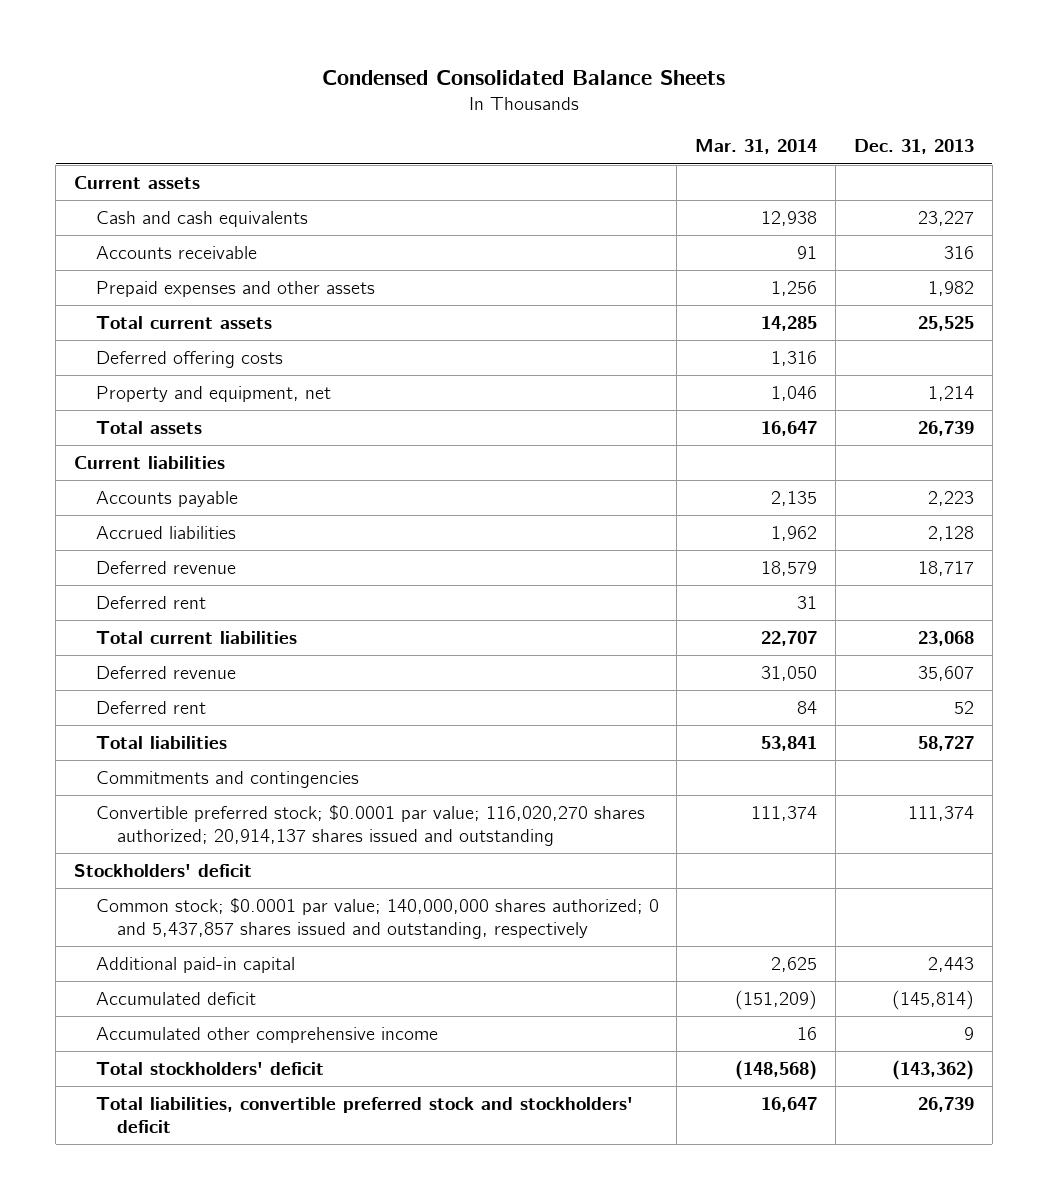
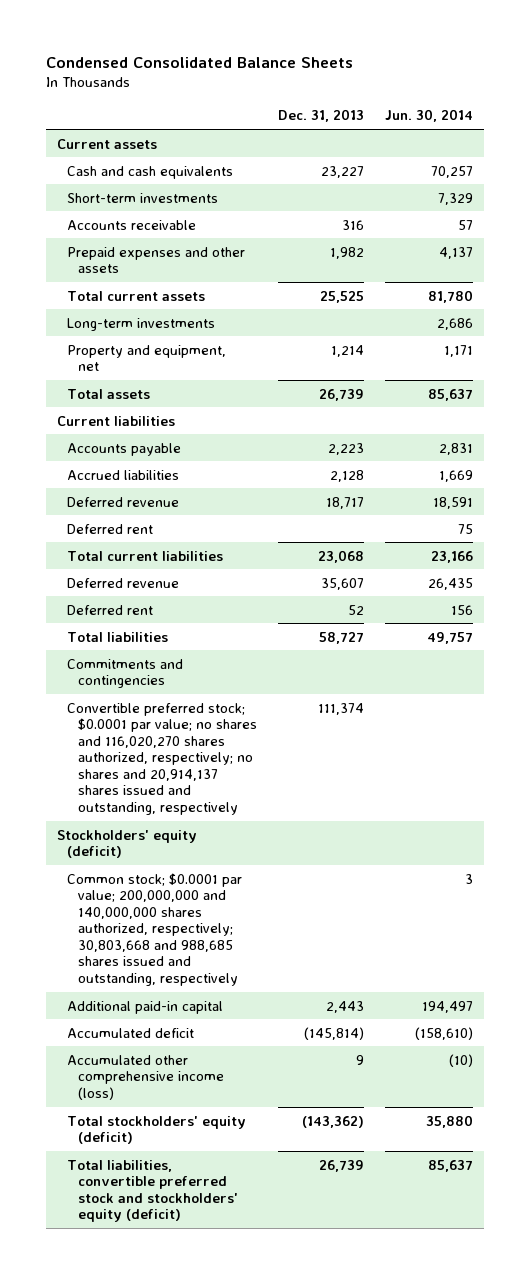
[695,139,818,155] Mar. 31, 2014 -> none
none -> [385,109,474,123] Jun. 30, 2014
none -> [67,192,219,203] Short-term investments
[95,350,283,368] Deferred offering costs -> none
none -> [67,317,216,331] Long-term investments
[95,804,645,847] Convertible preferred stock; $0.0001 par value; 116,020,270 shares authorized; 20,914,137 shares issued and outstanding -> [67,702,257,815] Convertible preferred stock; $0.0001 par value; no shares and 116,020,270 shares authorized, respectively; no shares and 20,914,137 shares issued and outstanding, respectively
[74,863,253,877] Stockholders' deficit -> [56,829,197,859] Stockholders' equity (deficit)
[95,897,659,940] Common stock; $0.0001 par value; 140,000,000 shares authorized; 0 and 5,437,857 shares issued and outstanding, respectively -> [67,872,243,986] Common stock; $0.0001 par value; 200,000,000 and 140,000,000 shares authorized, respectively; 30,803,668 and 988,685 shares issued and outstanding, respectively
[95,1026,438,1043] Accumulated other comprehensive income -> [67,1054,224,1100] Accumulated other comprehensive income (loss)
[95,1061,324,1075] Total stockholders' deficit -> [67,1115,247,1145] Total stockholders' equity (deficit)
[95,1096,633,1134] Total liabilities, convertible preferred stock and stockholders' deficit -> [67,1159,238,1223] Total liabilities, convertible preferred stock and stockholders' equity (deficit)

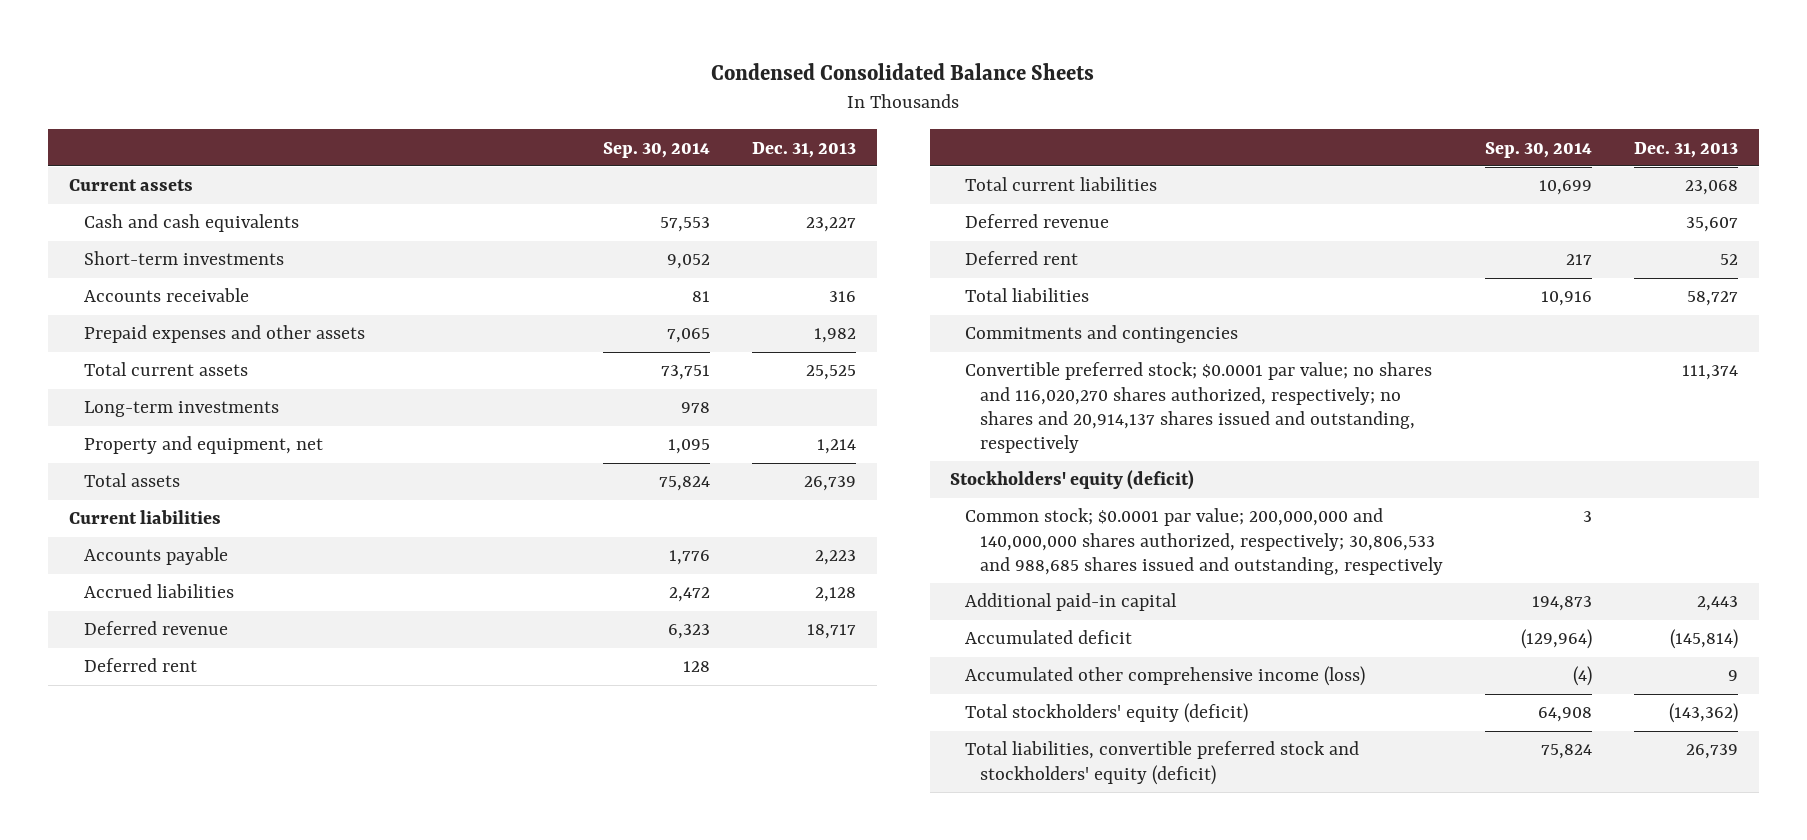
[385,109,474,123] Jun. 30, 2014 -> none
none -> [603,141,711,158] Sep. 30, 2014
[67,872,243,986] Common stock; $0.0001 par value; 200,000,000 and 140,000,000 shares authorized, respectively; 30,803,668 and 988,685 shares issued and outstanding, respectively -> [965,508,1444,575] Common stock; $0.0001 par value; 200,000,000 and 140,000,000 shares authorized, respectively; 30,806,533 and 988,685 shares issued and outstanding, respectively

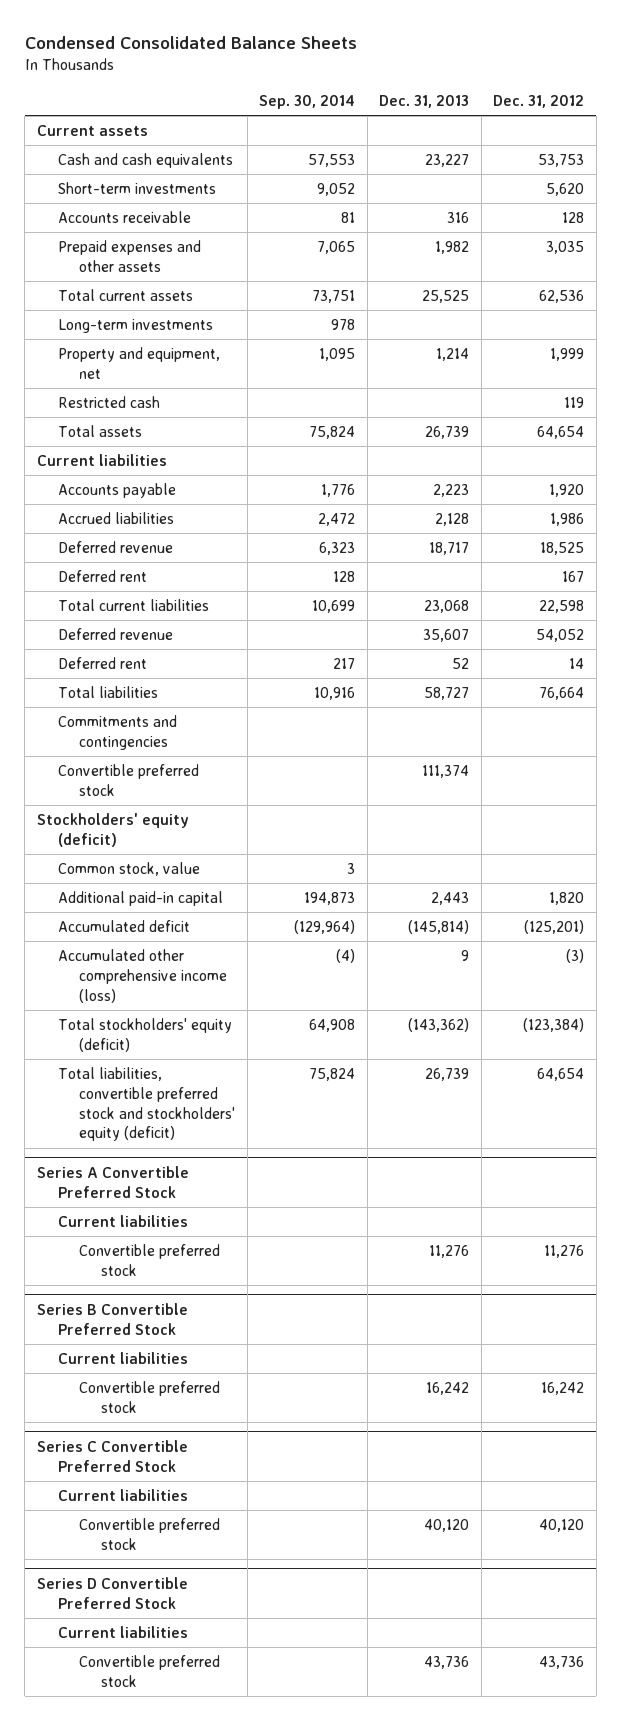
none -> [493,94,585,108] Dec. 31, 2012
none -> [57,396,160,409] Restricted cash
[965,362,1433,454] Convertible preferred stock; $0.0001 par value; no shares and 116,020,270 shares authorized, respectively; no shares and 20,914,137 shares issued and outstanding, respectively -> [57,764,199,796] Convertible preferred stock
[965,508,1444,575] Common stock; $0.0001 par value; 200,000,000 and 140,000,000 shares authorized, respectively; 30,806,533 and 988,685 shares issued and outstanding, respectively -> [57,862,200,877] Common stock, value
none -> [36,1165,189,1198] Series A Convertible Preferred Stock
none -> [57,1215,188,1228] Current liabilities
none -> [79,1244,221,1276] Convertible preferred stock
none -> [36,1302,188,1335] Series B Convertible Preferred Stock
none -> [57,1352,188,1365] Current liabilities
none -> [79,1381,221,1413] Convertible preferred stock
none -> [36,1439,188,1472] Series C Convertible Preferred Stock
none -> [57,1489,188,1502] Current liabilities
none -> [79,1518,221,1550] Convertible preferred stock
none -> [36,1576,188,1609] Series D Convertible Preferred Stock
none -> [57,1626,188,1639] Current liabilities
none -> [79,1655,221,1687] Convertible preferred stock

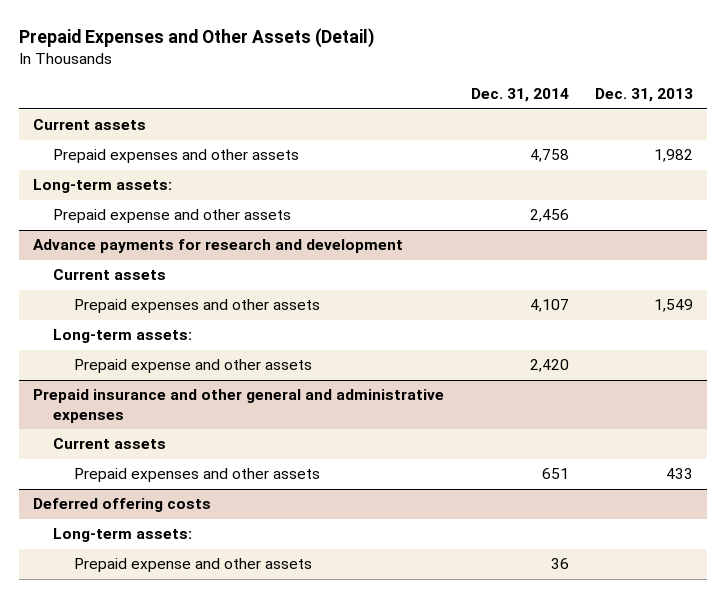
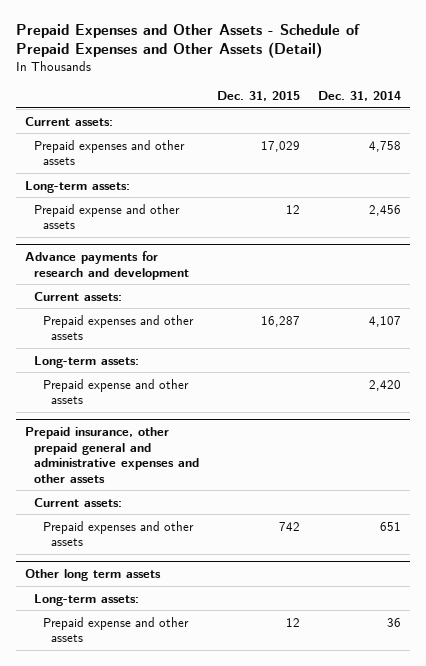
[19,27,375,48] Prepaid Expenses and Other Assets (Detail) -> [15,23,360,59] Prepaid Expenses and Other Assets - Schedule of Prepaid Expenses and Other Assets (Detail)
[595,88,694,103] Dec. 31, 2013 -> none
none -> [216,91,300,102] Dec. 31, 2015
[32,119,146,131] Current assets -> [24,116,113,126] Current assets:
[53,269,167,281] Current assets -> [33,291,122,301] Current assets:
[32,389,444,423] Prepaid insurance and other general and administrative expenses -> [24,427,199,483] Prepaid insurance, other prepaid general and administrative expenses and other assets
[53,438,167,450] Current assets -> [33,497,122,507] Current assets:
[32,498,211,513] Deferred offering costs -> none
none -> [24,569,161,582] Other long term assets

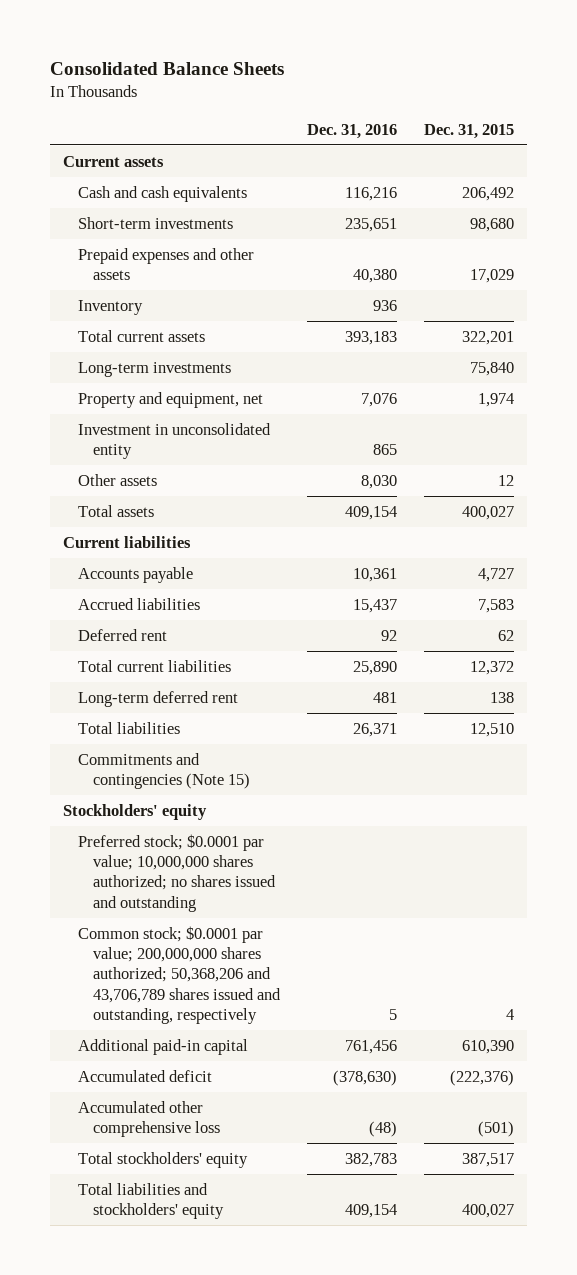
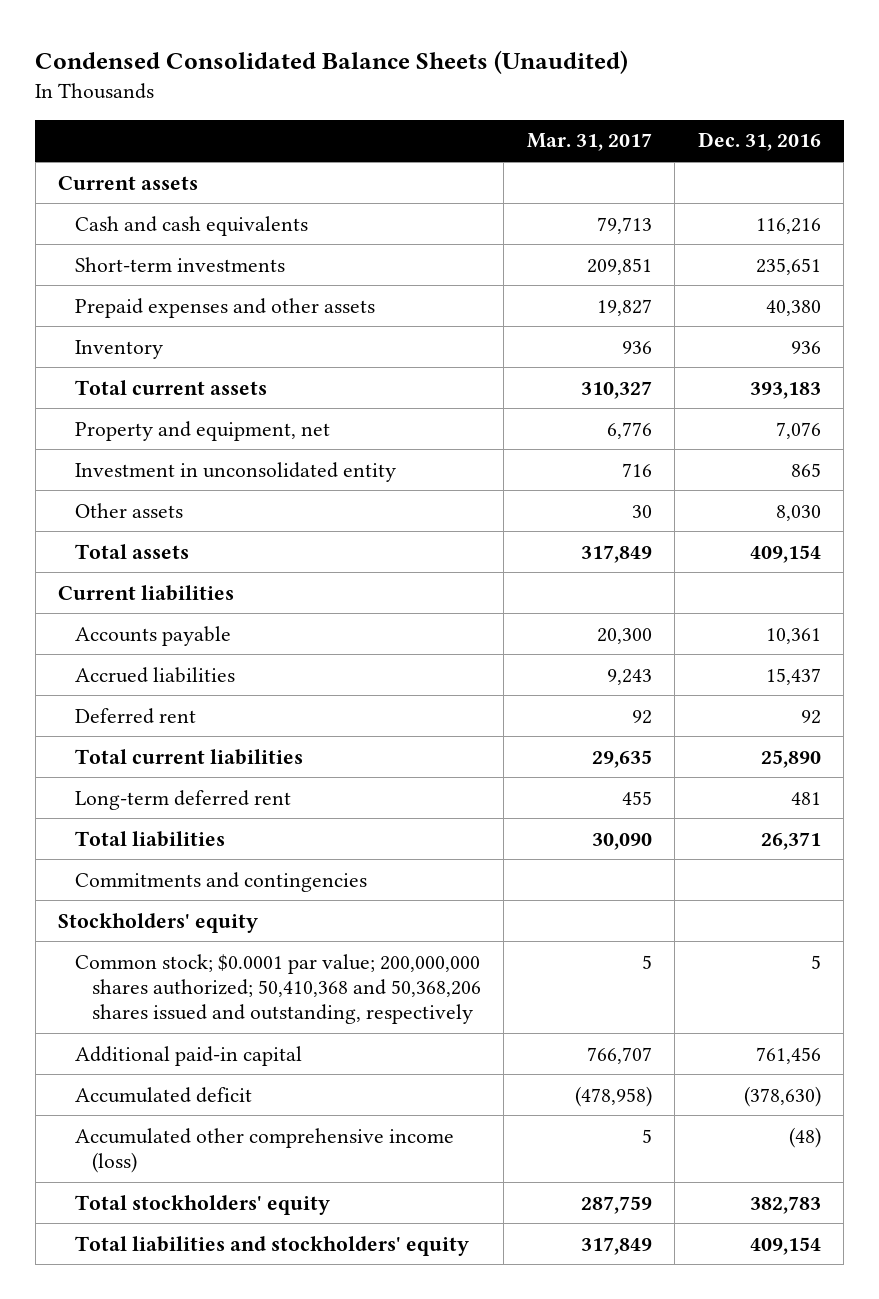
[49,62,284,76] Consolidated Balance Sheets -> [35,49,629,74] Condensed Consolidated Balance Sheets (Unaudited)
[423,123,514,139] Dec. 31, 2015 -> none
none -> [526,133,652,152] Mar. 31, 2017
[78,361,232,377] Long-term investments -> none
[78,752,251,790] Commitments and contingencies (Note 15) -> [75,871,368,892] Commitments and contingencies
[78,833,277,912] Preferred stock; $0.0001 par value; 10,000,000 shares authorized; no shares issued and outstanding -> none
[78,925,282,1024] Common stock; $0.0001 par value; 200,000,000 shares authorized; 50,368,206 and 43,706,789 shares issued and outstanding, respectively -> [75,953,481,1025] Common stock; $0.0001 par value; 200,000,000 shares authorized; 50,410,368 and 50,368,206 shares issued and outstanding, respectively
[78,1100,221,1138] Accumulated other comprehensive loss -> [75,1127,455,1173] Accumulated other comprehensive income (loss)

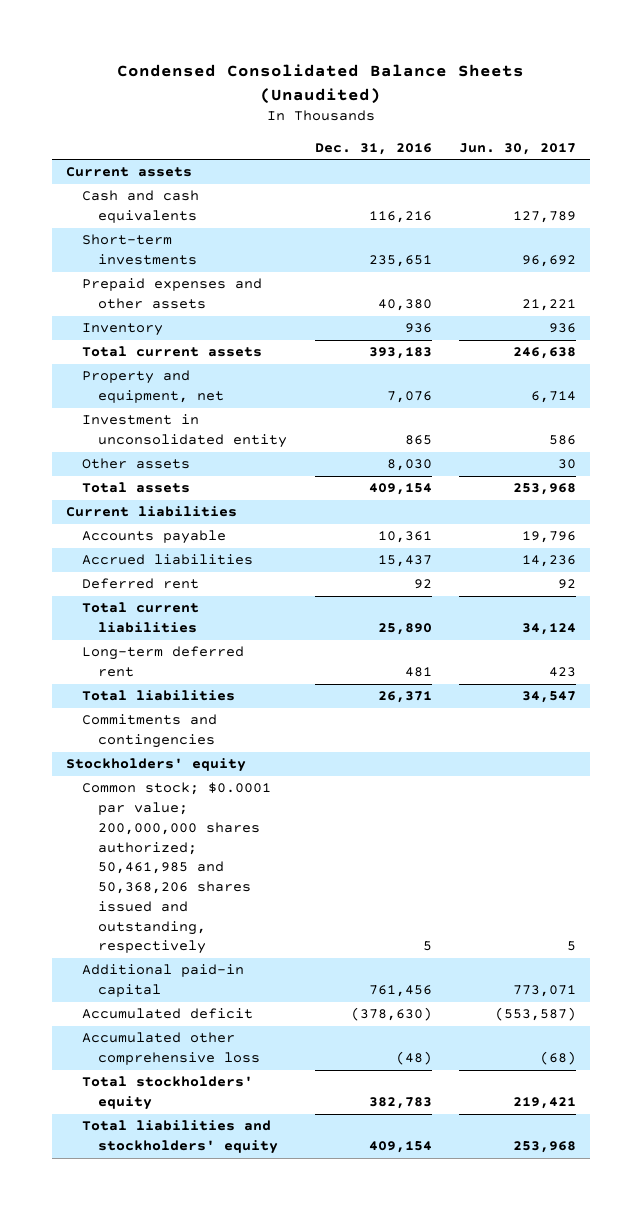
[526,133,652,152] Mar. 31, 2017 -> none
none -> [459,142,577,155] Jun. 30, 2017
[75,953,481,1025] Common stock; $0.0001 par value; 200,000,000 shares authorized; 50,410,368 and 50,368,206 shares issued and outstanding, respectively -> [82,782,272,955] Common stock; $0.0001 par value; 200,000,000 shares authorized; 50,461,985 and 50,368,206 shares issued and outstanding, respectively
[75,1127,455,1173] Accumulated other comprehensive income (loss) -> [82,1032,261,1066] Accumulated other comprehensive loss

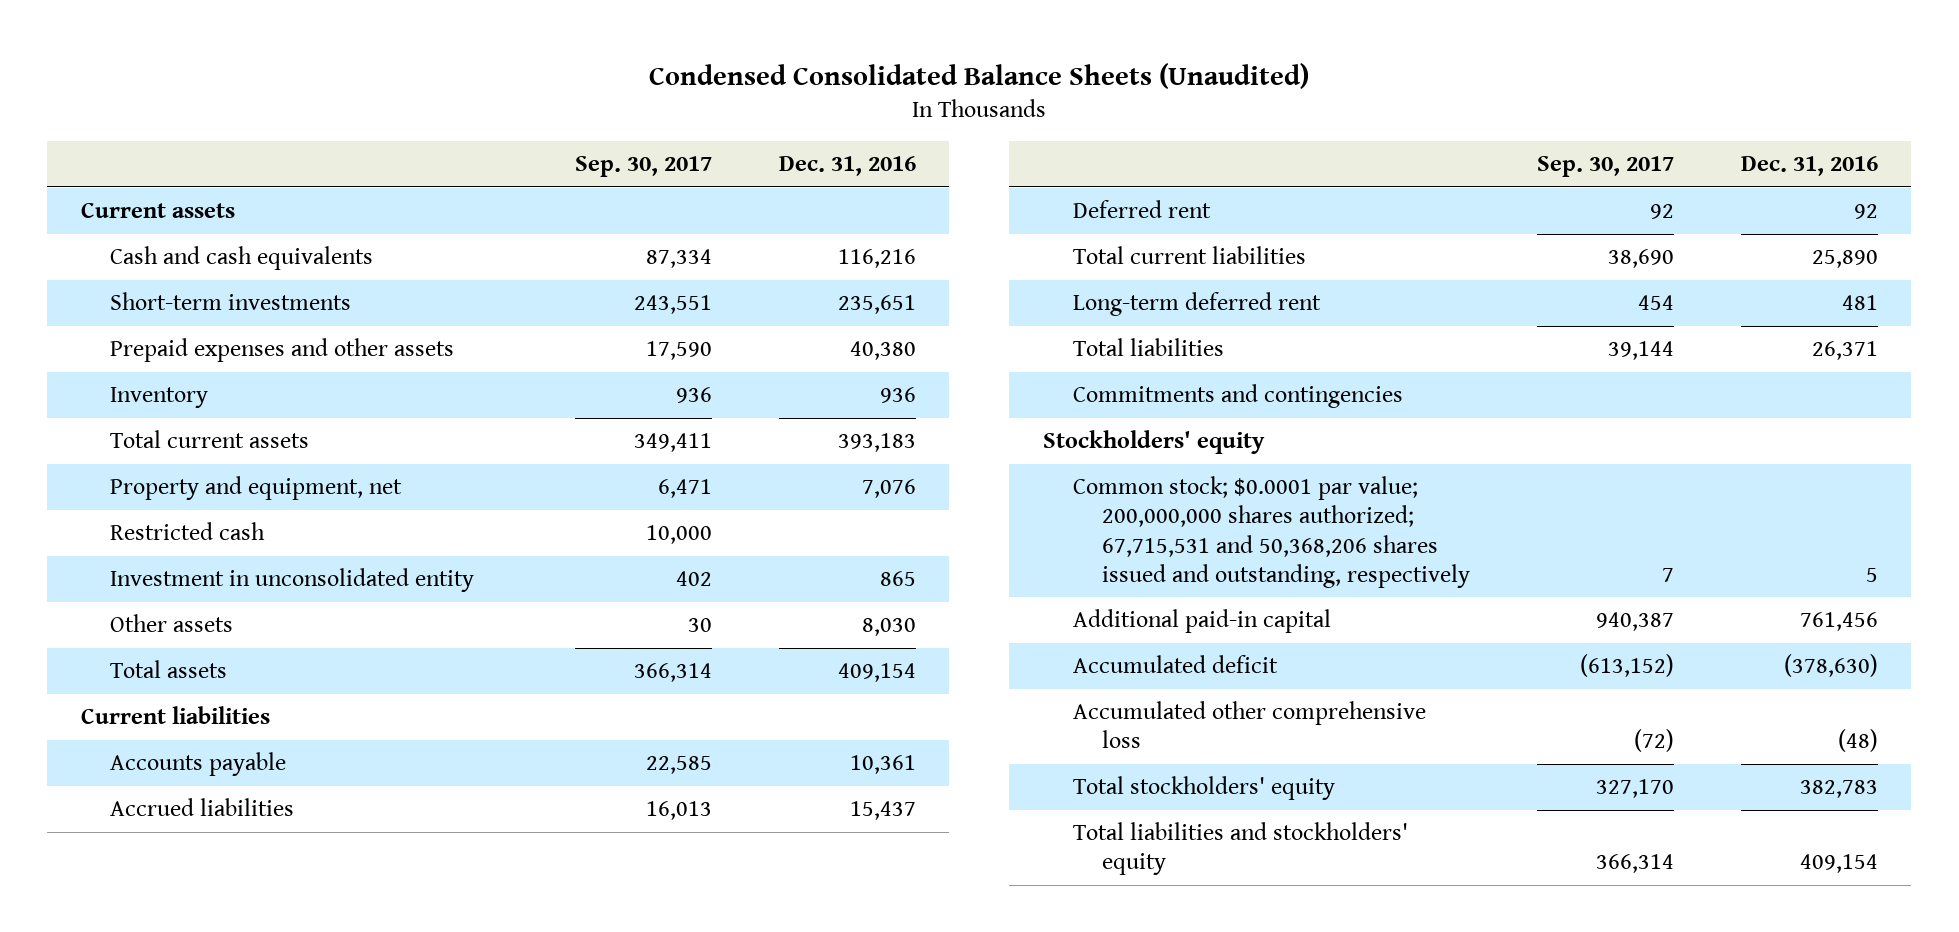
[459,142,577,155] Jun. 30, 2017 -> none
none -> [574,156,712,178] Sep. 30, 2017
none -> [110,522,266,541] Restricted cash
[82,782,272,955] Common stock; $0.0001 par value; 200,000,000 shares authorized; 50,461,985 and 50,368,206 shares issued and outstanding, respectively -> [1072,476,1471,588] Common stock; $0.0001 par value; 200,000,000 shares authorized; 67,715,531 and 50,368,206 shares issued and outstanding, respectively

